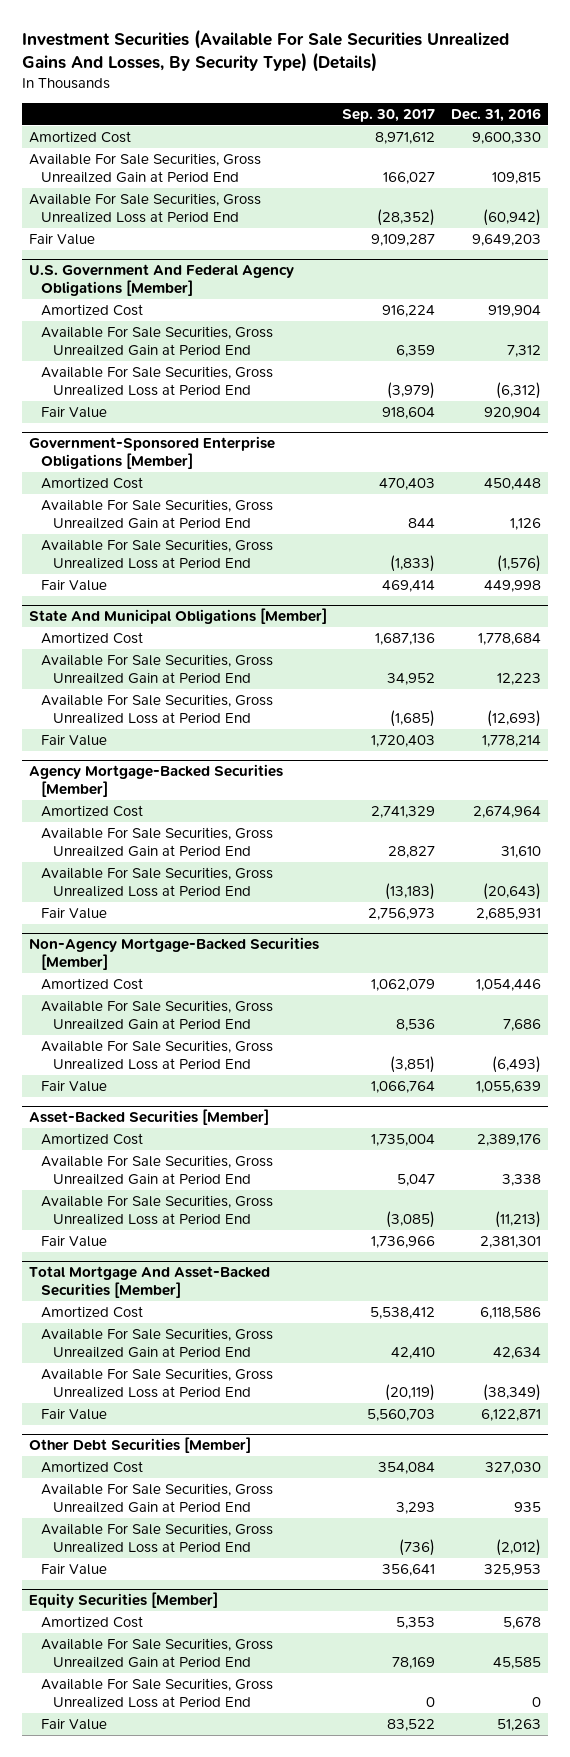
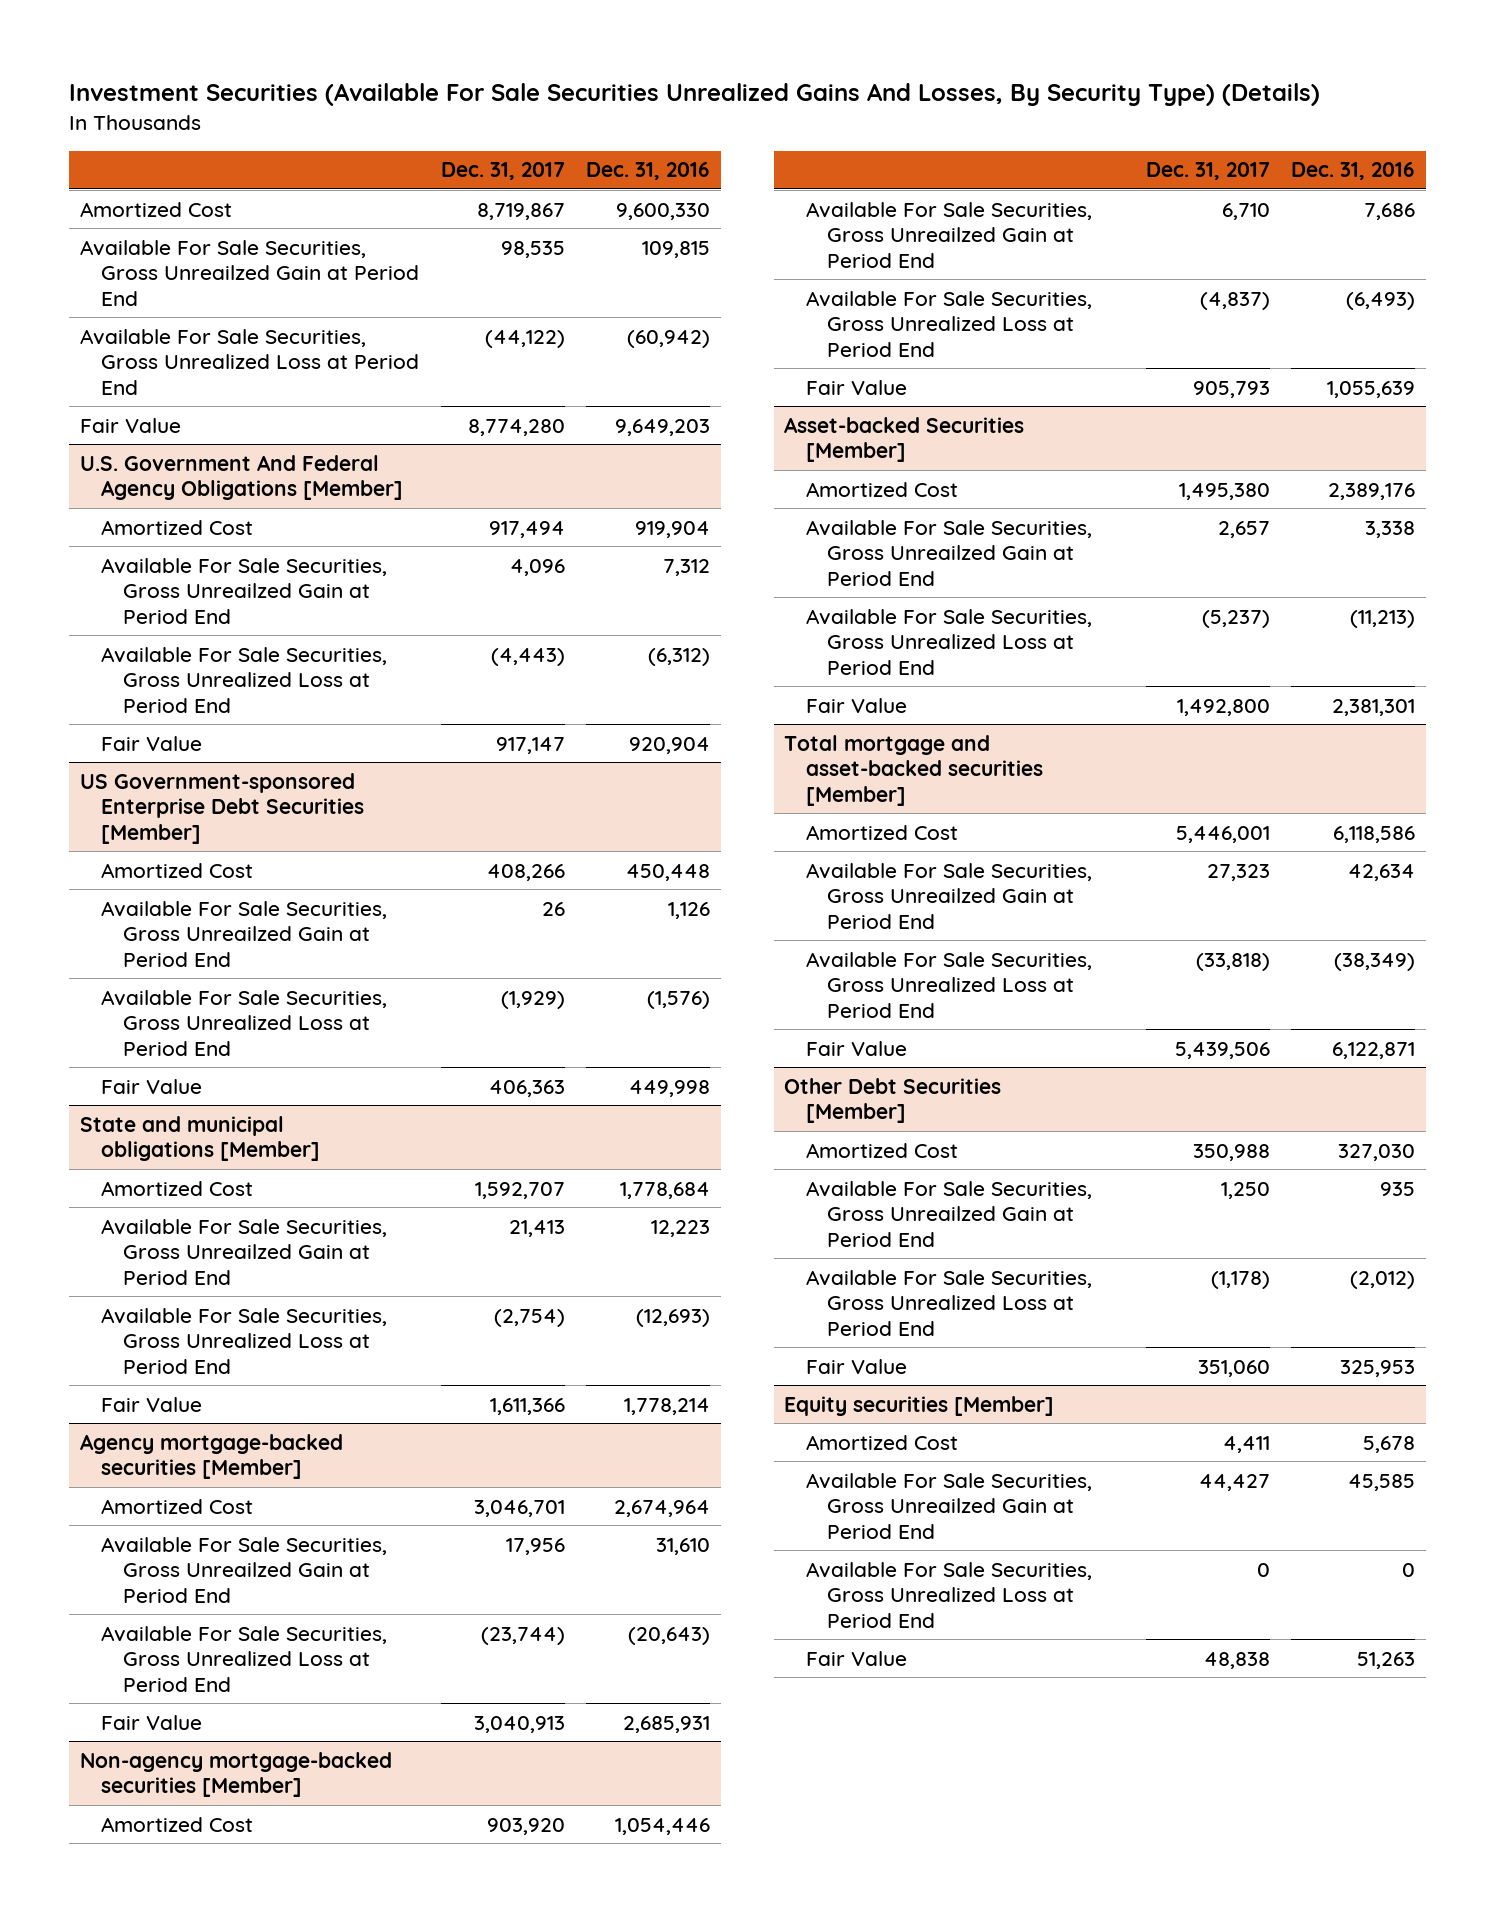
[342,109,436,123] Sep. 30, 2017 -> none
none -> [440,162,565,181] Dec. 31, 2017
[29,435,276,470] Government-Sponsored Enterprise Obligations [Member] -> [79,772,365,844] US Government-sponsored Enterprise Debt Securities [Member]
[29,607,328,624] State And Municipal Obligations [Member] -> [79,1115,321,1162] State and municipal obligations [Member]
[29,763,284,798] Agency Mortgage-Backed Securities [Member] -> [79,1433,343,1480] Agency mortgage-backed securities [Member]
[29,936,320,971] Non-Agency Mortgage-Backed Securities [Member] -> [79,1751,392,1798] Non-agency mortgage-backed securities [Member]
[29,1108,270,1125] Asset-Backed Securities [Member] -> [784,416,1025,463] Asset-backed Securities [Member]
[29,1265,271,1299] Total Mortgage And Asset-Backed Securities [Member] -> [784,734,1043,806] Total mortgage and asset-backed securities [Member]
[29,1591,219,1608] Equity Securities [Member] -> [784,1395,1055,1416] Equity securities [Member]

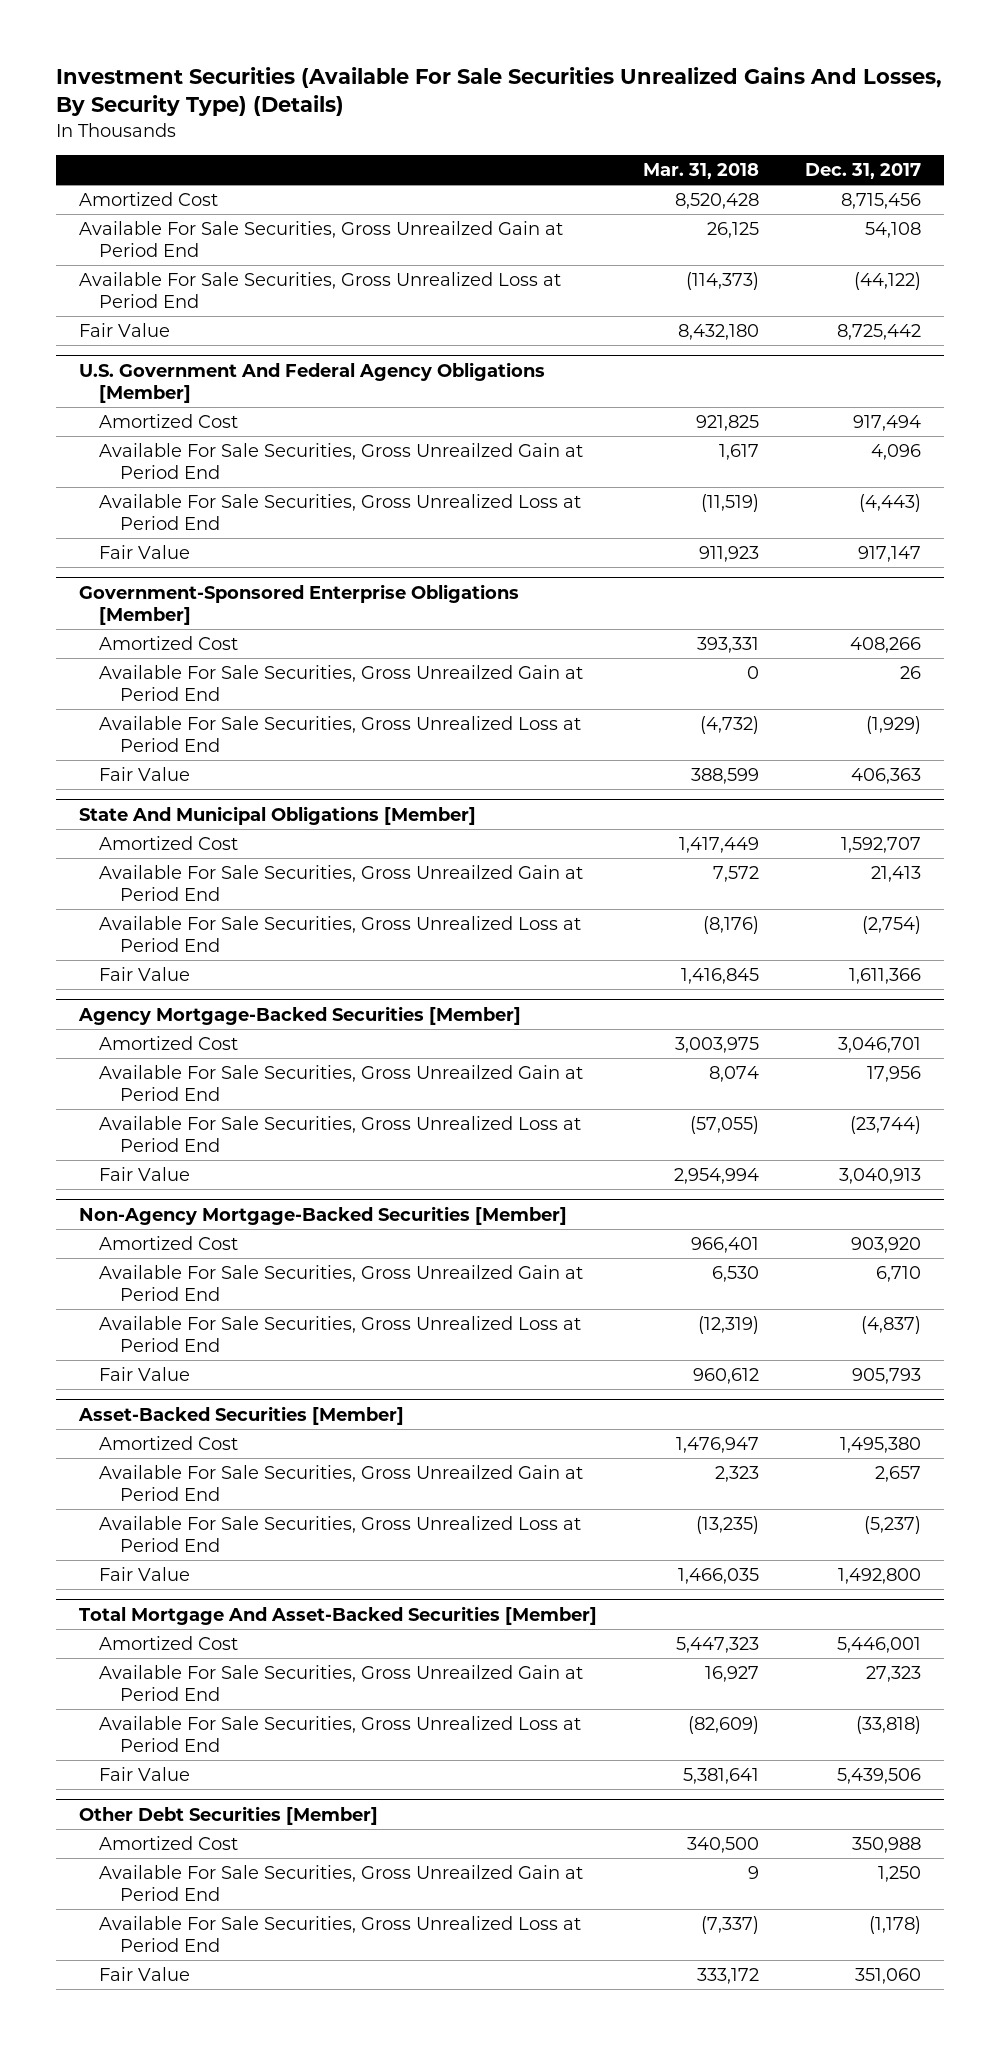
[586,162,711,181] Dec. 31, 2016 -> none
none -> [642,163,759,180] Mar. 31, 2018
[476,202,565,220] 8,719,867 -> [840,193,921,210] 8,715,456
[500,240,565,258] 98,535 -> [864,222,921,239] 54,108
[467,418,565,436] 8,774,280 -> [836,324,921,341] 8,725,442
[79,772,365,844] US Government-sponsored Enterprise Debt Securities [Member] -> [78,583,519,625] Government-Sponsored Enterprise Obligations [Member]
[79,1115,321,1162] State and municipal obligations [Member] -> [78,805,476,825] State And Municipal Obligations [Member]
[79,1433,343,1480] Agency mortgage-backed securities [Member] -> [77,1005,521,1025] Agency Mortgage-Backed Securities [Member]
[79,1751,392,1798] Non-agency mortgage-backed securities [Member] -> [78,1205,567,1225] Non-Agency Mortgage-Backed Securities [Member]
[784,416,1025,463] Asset-backed Securities [Member] -> [77,1405,404,1425] Asset-Backed Securities [Member]
[784,734,1043,806] Total mortgage and asset-backed securities [Member] -> [78,1605,597,1625] Total Mortgage And Asset-Backed Securities [Member]
[784,1395,1055,1416] Equity securities [Member] -> none
[805,1434,958,1450] Amortized Cost -> none
[805,1472,1092,1539] Available For Sale Securities, Gross Unreailzed Gain at Period End -> none
[805,1561,1092,1628] Available For Sale Securities, Gross Unrealized Loss at Period End -> none
[805,1650,907,1666] Fair Value -> none

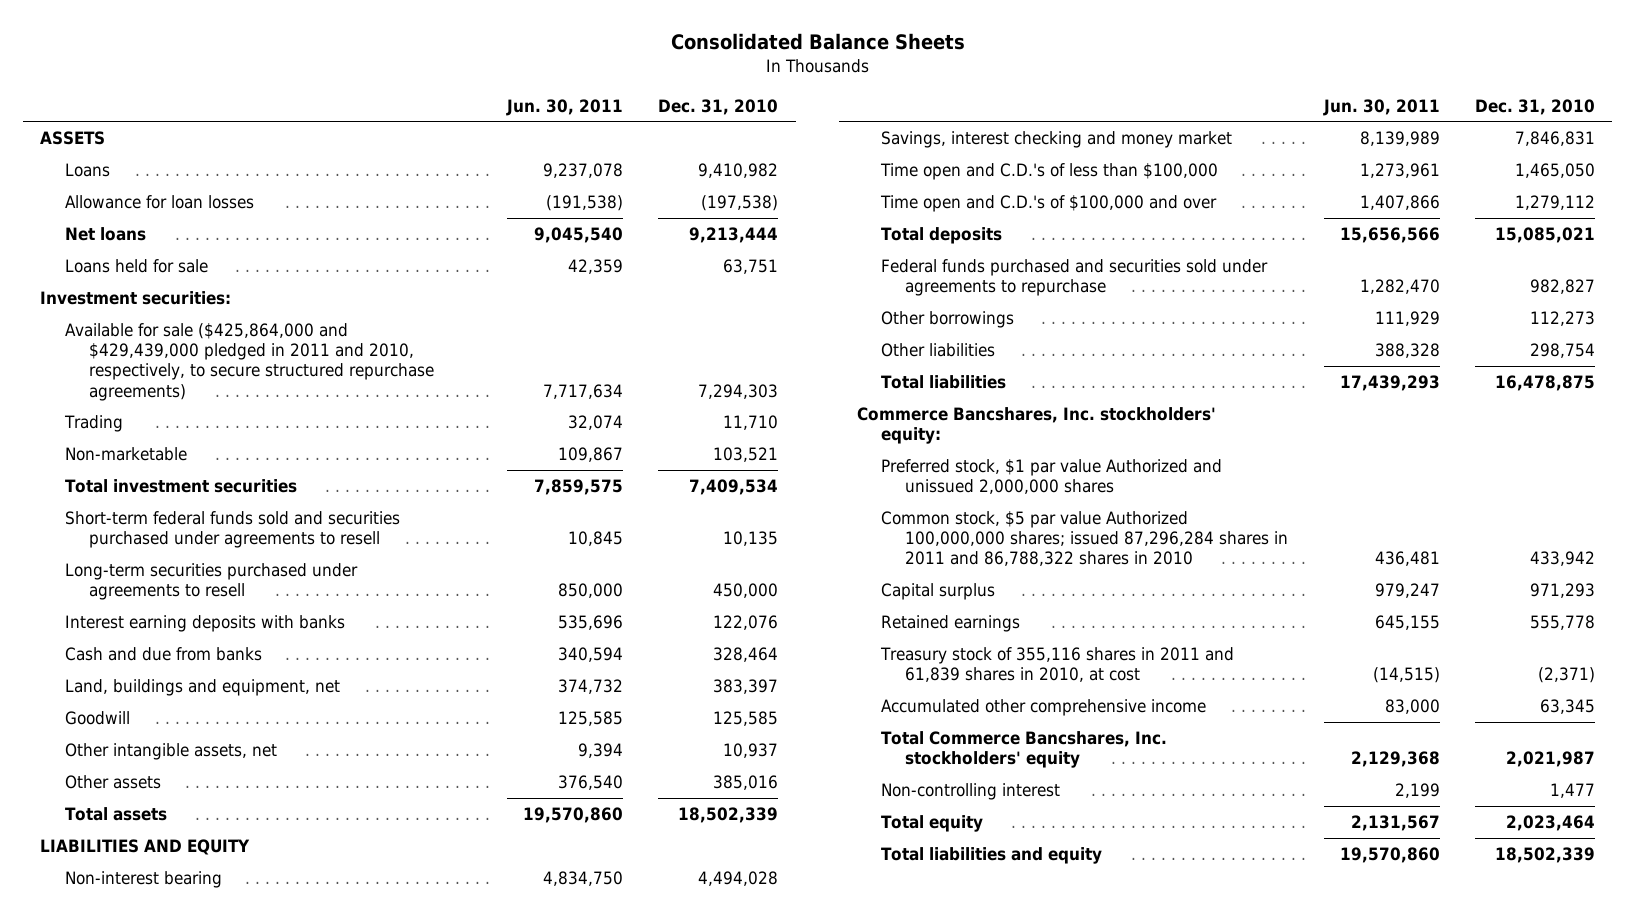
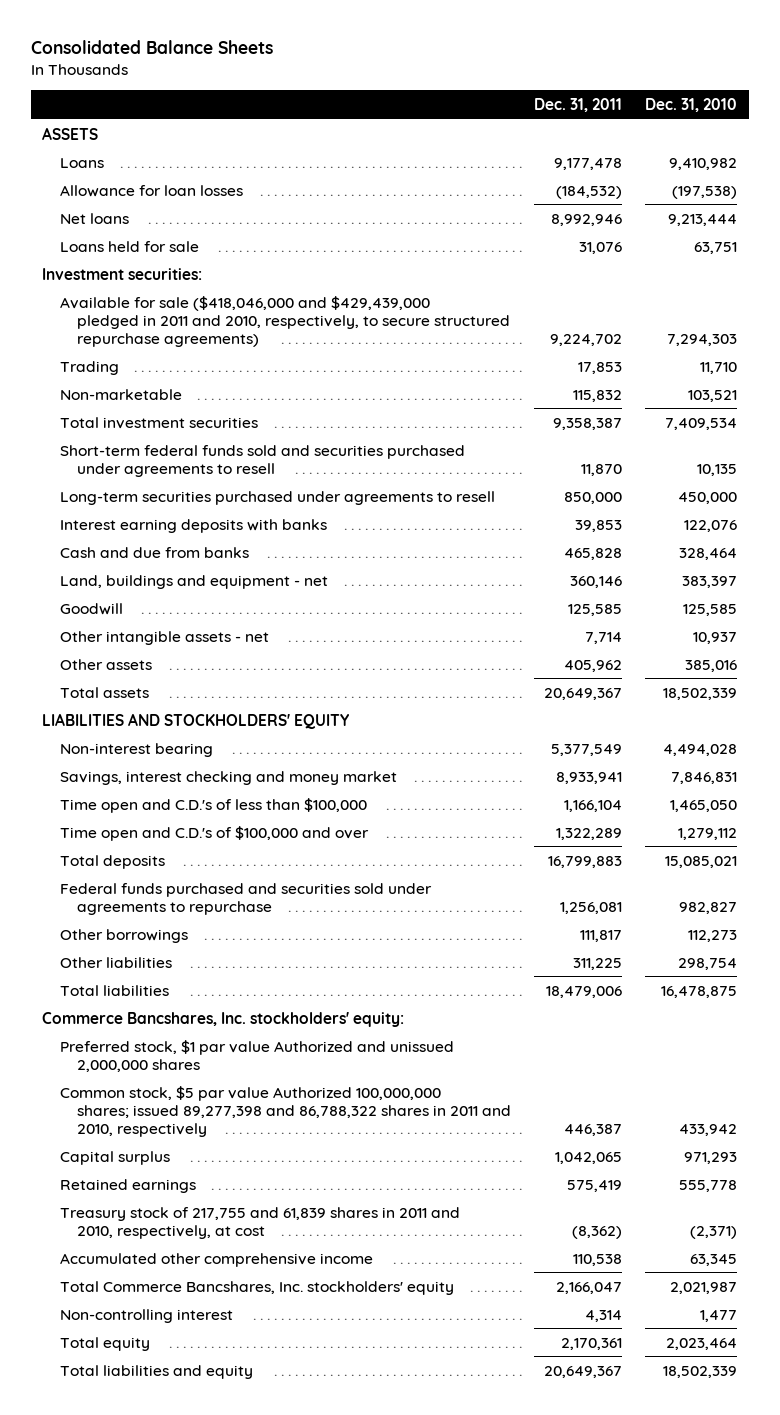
[506,98,624,116] Jun. 30, 2011 -> none
none -> [534,97,623,112] Dec. 31, 2011
[64,323,435,401] Available for sale ($425,864,000 and $429,439,000 pledged in 2011 and 2010, respectively, to secure structured repurchase agreements) -> [59,295,510,347] Available for sale ($418,046,000 and $429,439,000 pledged in 2011 and 2010, respectively, to secure structured repurchase agreements)
[64,679,340,697] Land, buildings and equipment, net -> [59,574,328,589] Land, buildings and equipment - net
[64,743,277,761] Other intangible assets, net -> [59,630,269,645] Other intangible assets - net
[40,839,251,856] LIABILITIES AND EQUITY -> [42,712,350,729] LIABILITIES AND STOCKHOLDERS' EQUITY
[881,511,1289,567] Common stock, $5 par value Authorized 100,000,000 shares; issued 87,296,284 shares in 2011 and 86,788,322 shares in 2010 -> [59,1085,511,1137] Common stock, $5 par value Authorized 100,000,000 shares; issued 89,277,398 and 86,788,322 shares in 2011 and 2010, respectively
[880,647,1235,683] Treasury stock of 355,116 shares in 2011 and 61,839 shares in 2010, at cost -> [59,1206,460,1239] Treasury stock of 217,755 and 61,839 shares in 2011 and 2010, respectively, at cost

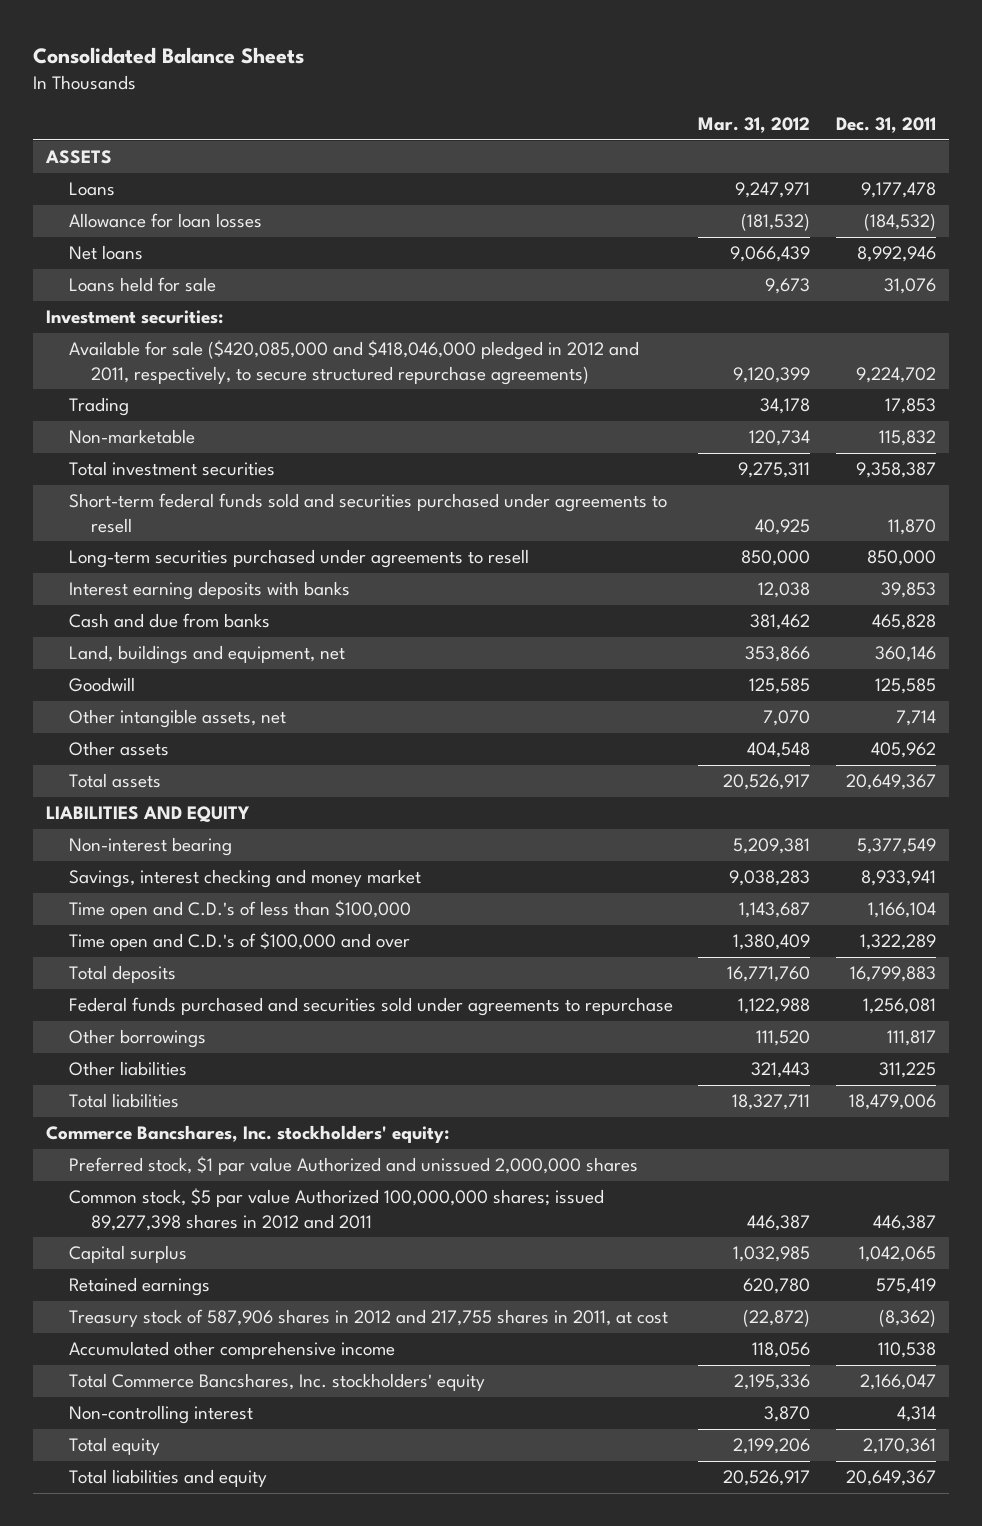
[645,97,738,112] Dec. 31, 2010 -> none
none -> [698,117,811,134] Mar. 31, 2012
[59,295,510,347] Available for sale ($418,046,000 and $429,439,000 pledged in 2011 and 2010, respectively, to secure structured repurchase agreements) -> [68,340,639,385] Available for sale ($420,085,000 and $418,046,000 pledged in 2012 and 2011, respectively, to secure structured repurchase agreements)
[59,574,328,589] Land, buildings and equipment - net -> [68,645,345,665] Land, buildings and equipment, net
[59,630,269,645] Other intangible assets - net -> [68,709,286,729] Other intangible assets, net
[42,712,350,729] LIABILITIES AND STOCKHOLDERS' EQUITY -> [46,806,251,823] LIABILITIES AND EQUITY
[59,1085,511,1137] Common stock, $5 par value Authorized 100,000,000 shares; issued 89,277,398 and 86,788,322 shares in 2011 and 2010, respectively -> [68,1188,604,1231] Common stock, $5 par value Authorized 100,000,000 shares; issued 89,277,398 shares in 2012 and 2011
[59,1206,460,1239] Treasury stock of 217,755 and 61,839 shares in 2011 and 2010, respectively, at cost -> [68,1309,668,1328] Treasury stock of 587,906 shares in 2012 and 217,755 shares in 2011, at cost

